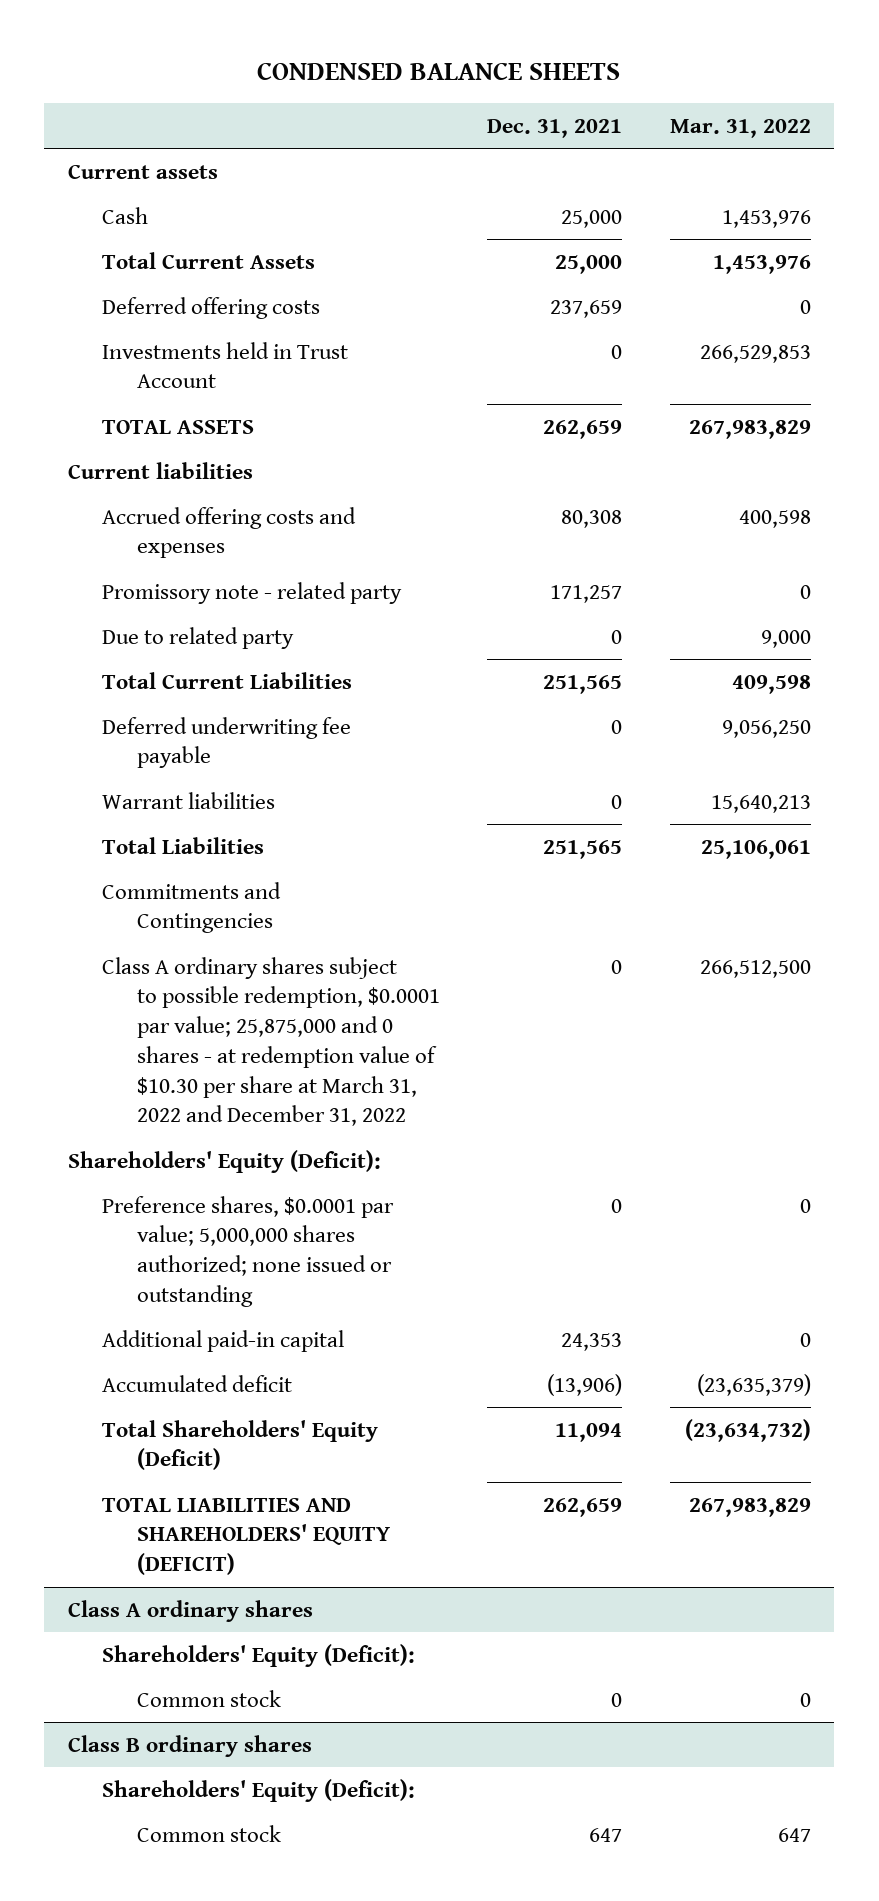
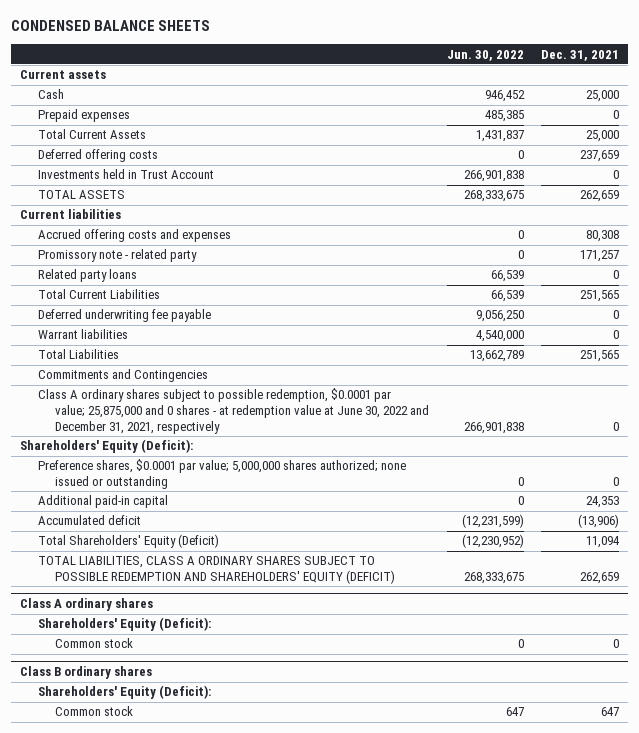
[669,119,811,139] Mar. 31, 2022 -> none
none -> [446,49,524,61] Jun. 30, 2022
none -> [37,109,130,123] Prepaid expenses
[102,626,295,649] Due to related party -> [37,269,137,283] Related party loans
[102,956,440,1127] Class A ordinary shares subject to possible redemption, $0.0001 par value; 25,875,000 and 0 shares - at redemption value of $10.30 per share at March 31, 2022 and December 31, 2022 -> [37,388,430,434] Class A ordinary shares subject to possible redemption, $0.0001 par value; 25,875,000 and 0 shares - at redemption value at June 30, 2022 and December 31, 2021, respectively
[102,1497,390,1576] TOTAL LIABILITIES AND SHAREHOLDERS' EQUITY (DEFICIT) -> [37,556,396,585] TOTAL LIABILITIES, CLASS A ORDINARY SHARES SUBJECT TO POSSIBLE REDEMPTION AND SHAREHOLDERS' EQUITY (DEFICIT)

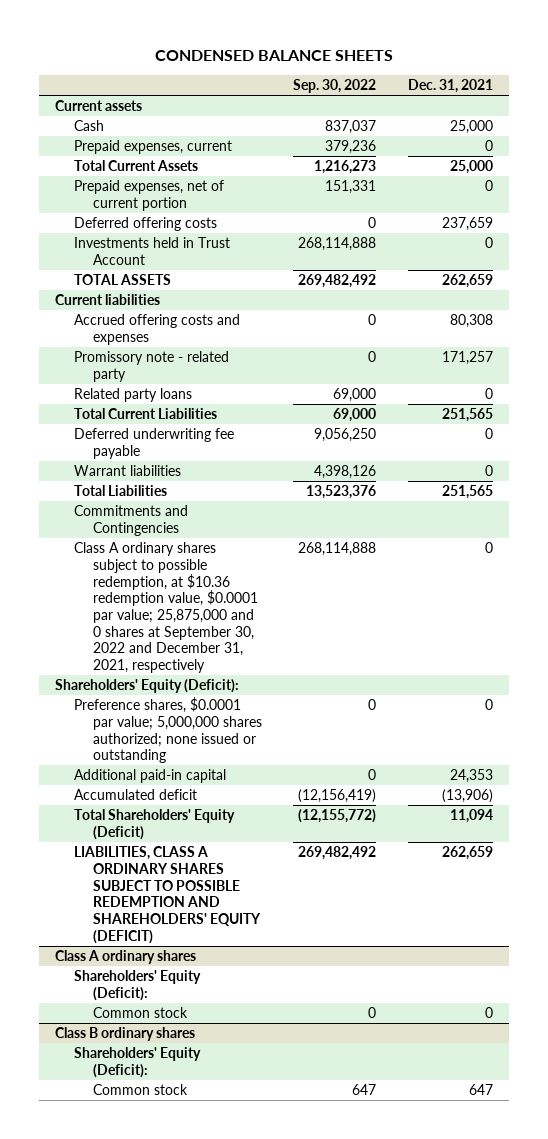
[446,49,524,61] Jun. 30, 2022 -> none
none -> [293,79,377,94] Sep. 30, 2022
[37,109,130,123] Prepaid expenses -> [73,140,232,155] Prepaid expenses, current
none -> [73,180,224,211] Prepaid expenses, net of current portion
[37,388,430,434] Class A ordinary shares subject to possible redemption, $0.0001 par value; 25,875,000 and 0 shares - at redemption value at June 30, 2022 and December 31, 2021, respectively -> [73,542,258,673] Class A ordinary shares subject to possible redemption, at $10.36 redemption value, $0.0001 par value; 25,875,000 and 0 shares at September 30, 2022 and December 31, 2021, respectively
[37,556,396,585] TOTAL LIABILITIES, CLASS A ORDINARY SHARES SUBJECT TO POSSIBLE REDEMPTION AND SHAREHOLDERS' EQUITY (DEFICIT) -> [73,846,261,944] LIABILITIES, CLASS A ORDINARY SHARES SUBJECT TO POSSIBLE REDEMPTION AND SHAREHOLDERS' EQUITY (DEFICIT)

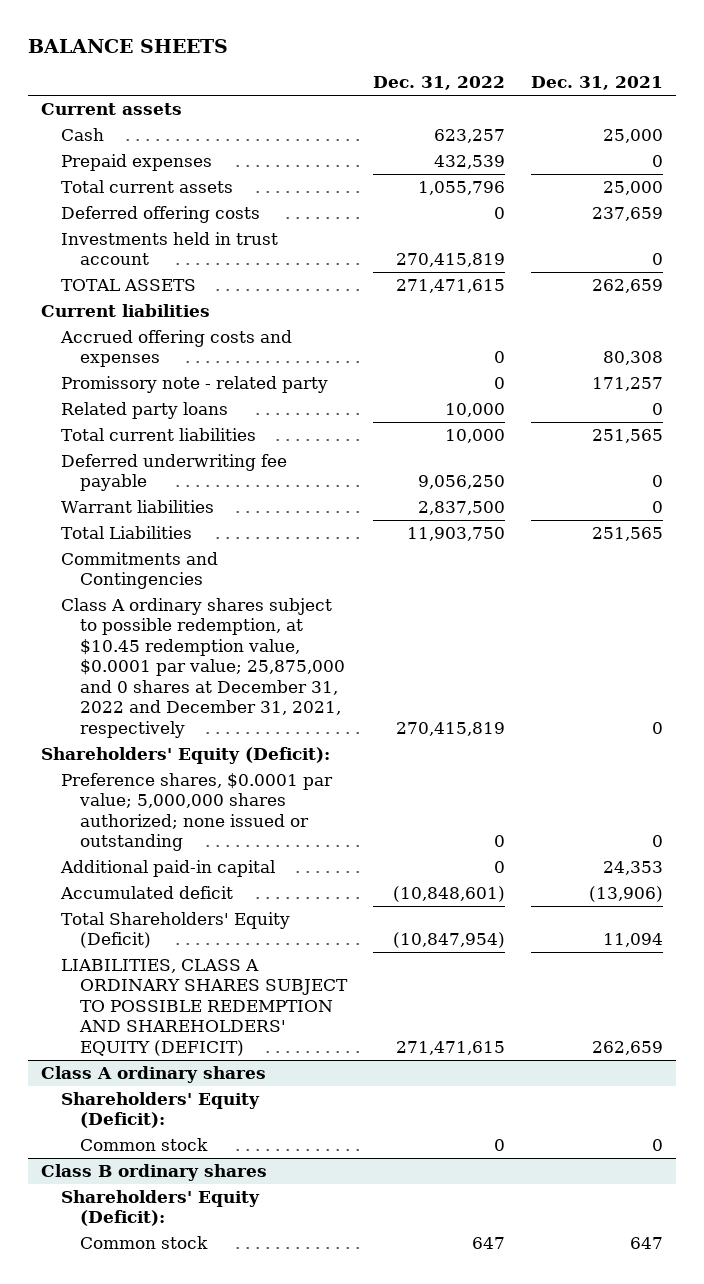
[154,49,393,61] CONDENSED BALANCE SHEETS -> [27,39,228,54] BALANCE SHEETS
[293,79,377,94] Sep. 30, 2022 -> none
none -> [373,76,506,91] Dec. 31, 2022
[73,180,224,211] Prepaid expenses, net of current portion -> none
[73,140,232,155] Prepaid expenses, current -> [60,153,212,171] Prepaid expenses
[73,160,198,172] Total Current Assets -> [60,179,233,193] Total current assets
[73,237,230,265] Investments held in Trust Account -> [60,231,278,266] Investments held in trust account
[73,408,217,420] Total Current Liabilities -> [60,427,256,441] Total current liabilities
[73,542,258,673] Class A ordinary shares subject to possible redemption, at $10.36 redemption value, $0.0001 par value; 25,875,000 and 0 shares at September 30, 2022 and December 31, 2021, respectively -> [60,597,346,738] Class A ordinary shares subject to possible redemption, at $10.45 redemption value, $0.0001 par value; 25,875,000 and 0 shares at December 31, 2022 and December 31, 2021, respectively

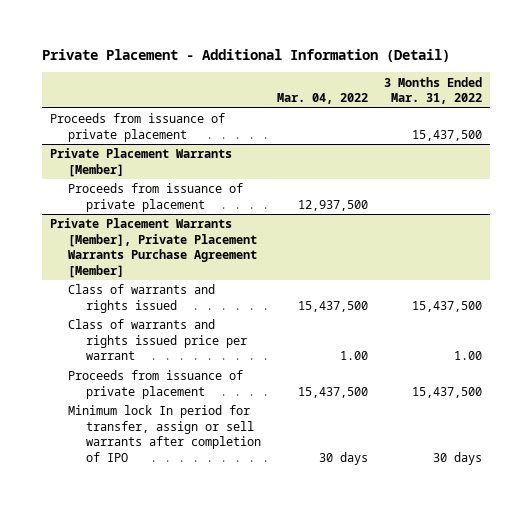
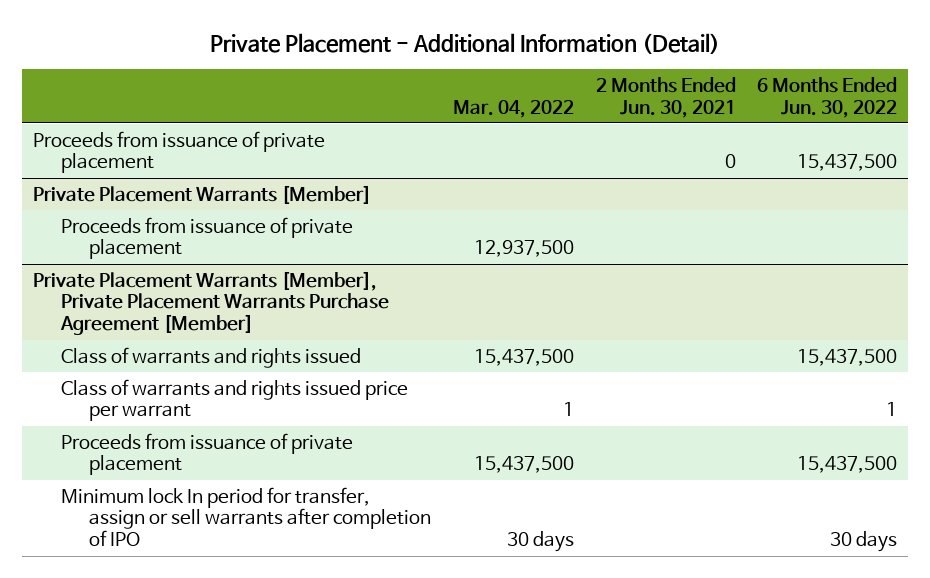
[383,76,482,105] 3 Months Ended Mar. 31, 2022 -> none
none -> [595,76,736,118] 2 Months Ended Jun. 30, 2021
none -> [757,76,898,118] 6 Months Ended Jun. 30, 2022
[340,351,369,361] 1.00 -> [562,402,574,417] 1

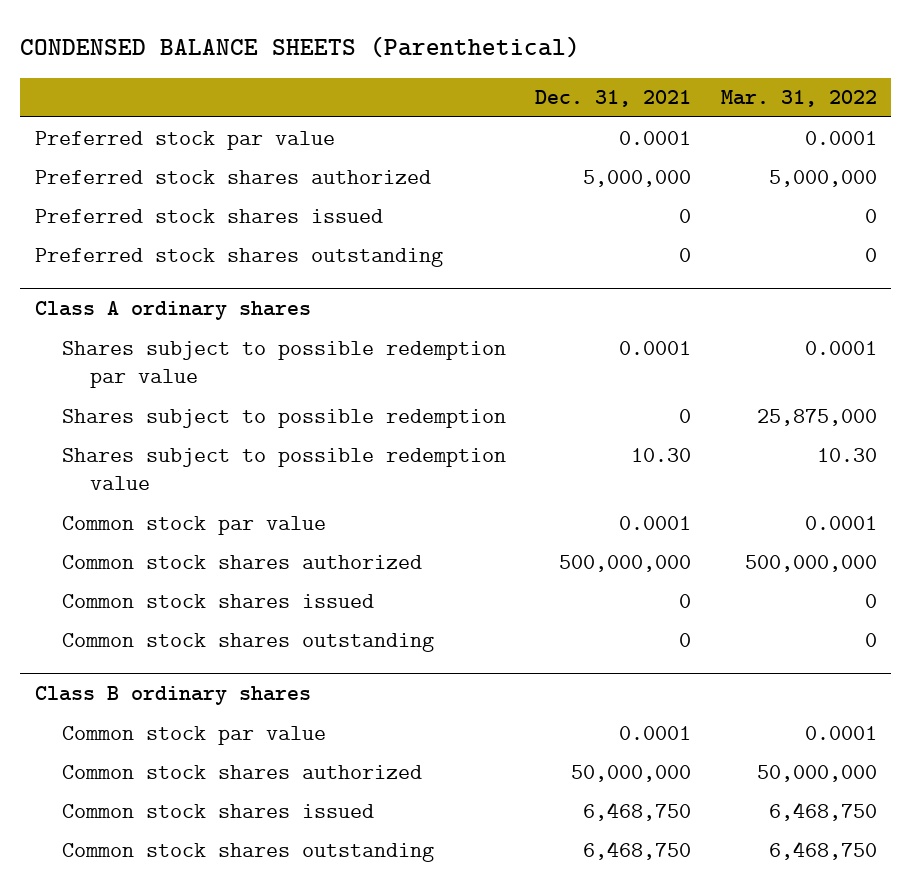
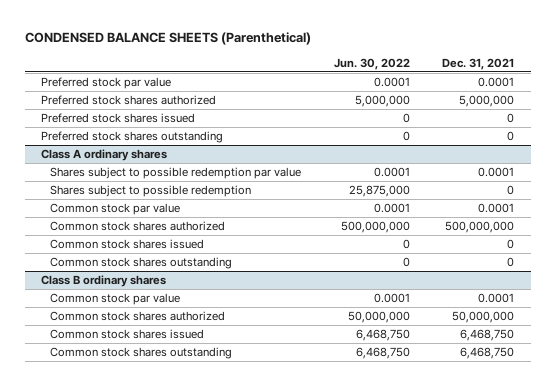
[720,90,877,108] Mar. 31, 2022 -> none
none -> [333,57,410,70] Jun. 30, 2022
[62,447,507,491] Shares subject to possible redemption value -> none

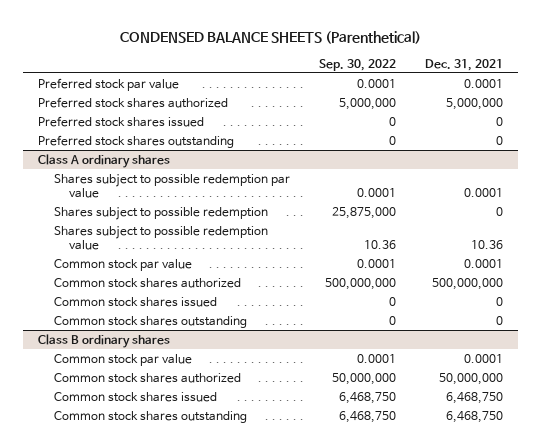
[333,57,410,70] Jun. 30, 2022 -> none
none -> [318,58,396,71] Sep. 30, 2022
none -> [53,225,268,250] Shares subject to possible redemption value

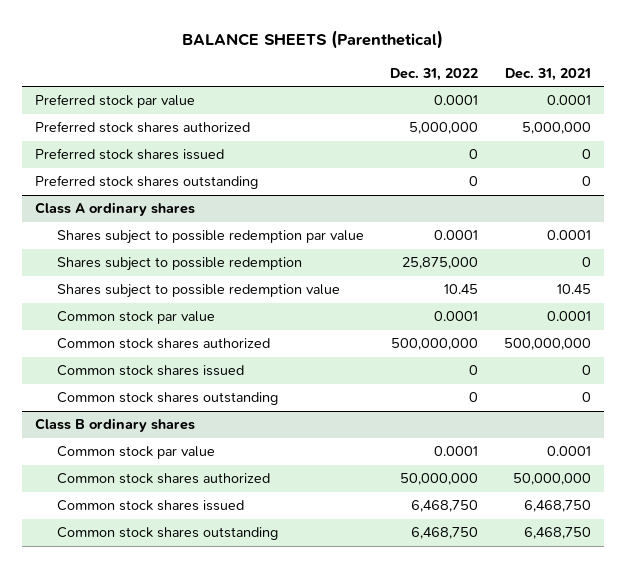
[119,30,421,44] CONDENSED BALANCE SHEETS (Parenthetical) -> [182,29,444,49] BALANCE SHEETS (Parenthetical)
[318,58,396,71] Sep. 30, 2022 -> none
none -> [390,67,479,81] Dec. 31, 2022
[470,239,503,249] 10.36 -> [556,284,591,295] 10.45

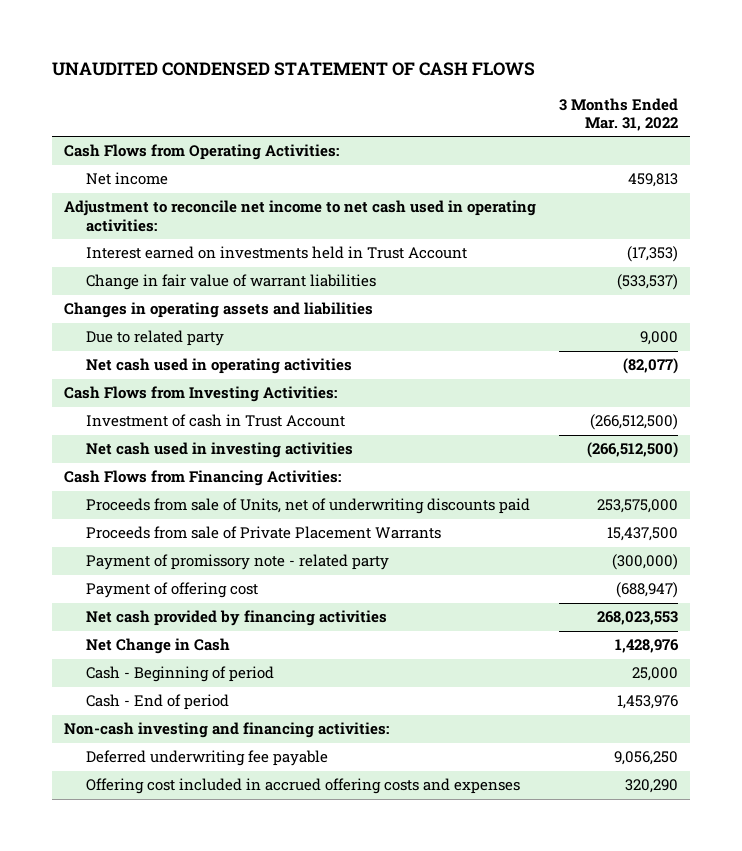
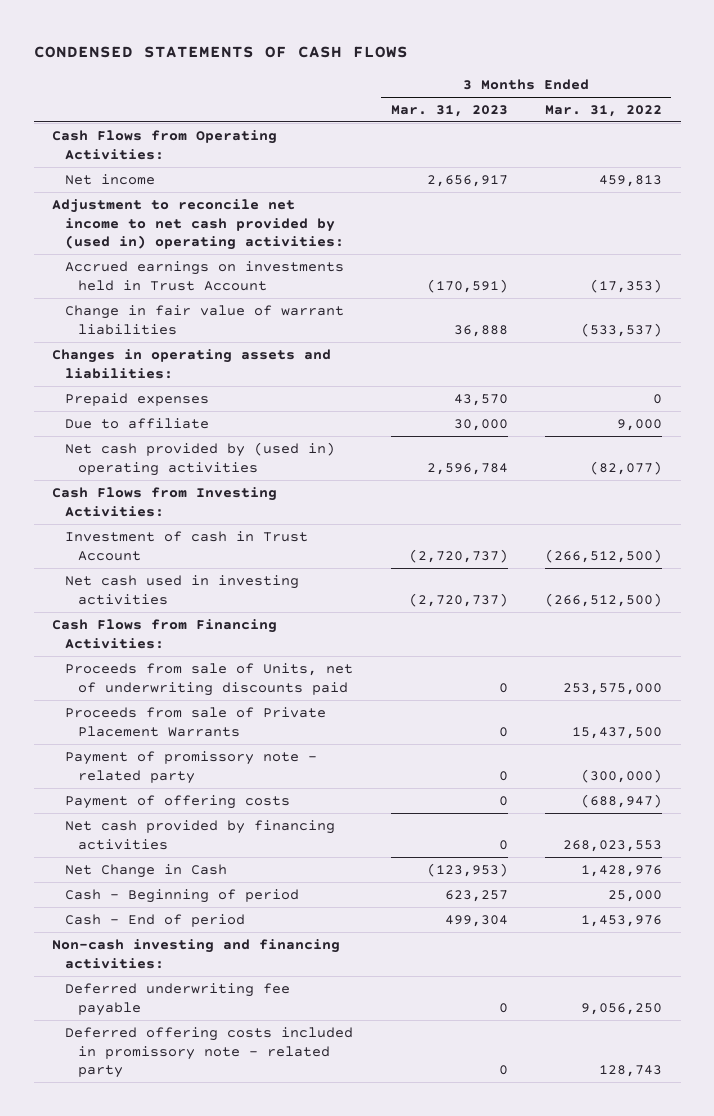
[51,62,535,77] UNAUDITED CONDENSED STATEMENT OF CASH FLOWS -> [33,46,408,59] CONDENSED STATEMENTS OF CASH FLOWS
none -> [390,104,508,117] Mar. 31, 2023
[63,200,536,232] Adjustment to reconcile net income to net cash used in operating activities: -> [52,198,345,251] Adjustment to reconcile net income to net cash provided by (used in) operating activities:
[86,246,468,260] Interest earned on investments held in Trust Account -> [65,260,345,291] Accrued earnings on investments held in Trust Account
[86,330,225,347] Due to related party -> none
[63,302,373,319] Changes in operating assets and liabilities -> [52,348,332,379] Changes in operating assets and liabilities:
none -> [65,392,210,406] Prepaid expenses
none -> [65,417,210,429] Due to affiliate
[86,358,353,375] Net cash used in operating activities -> [65,441,336,476] Net cash provided by (used in) operating activities
[86,582,259,599] Payment of offering cost -> [65,794,291,809] Payment of offering costs
[86,778,521,795] Offering cost included in accrued offering costs and expenses -> none
none -> [65,1026,354,1079] Deferred offering costs included in promissory note - related party

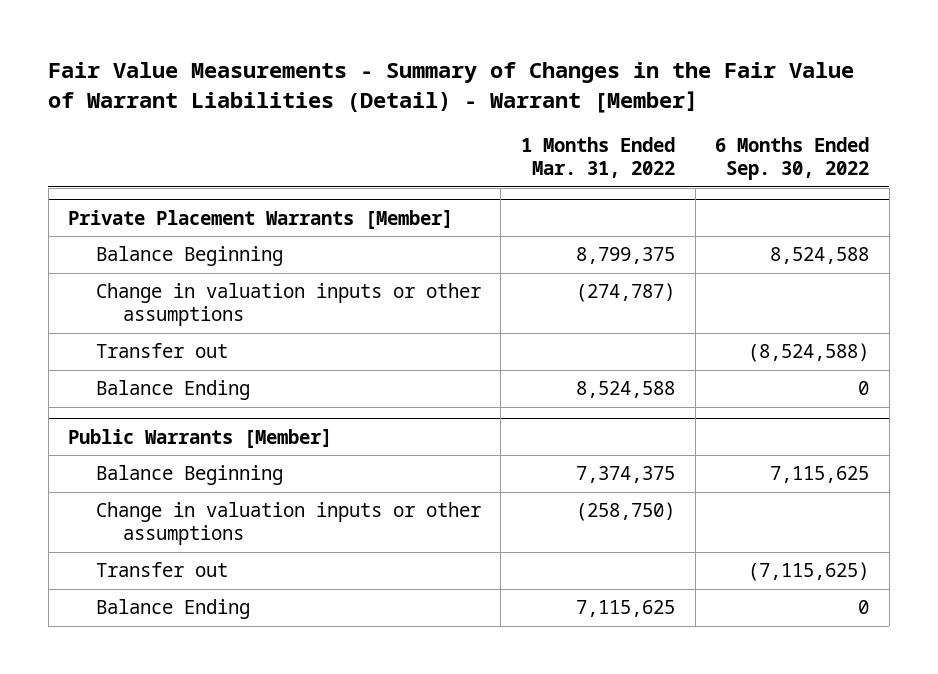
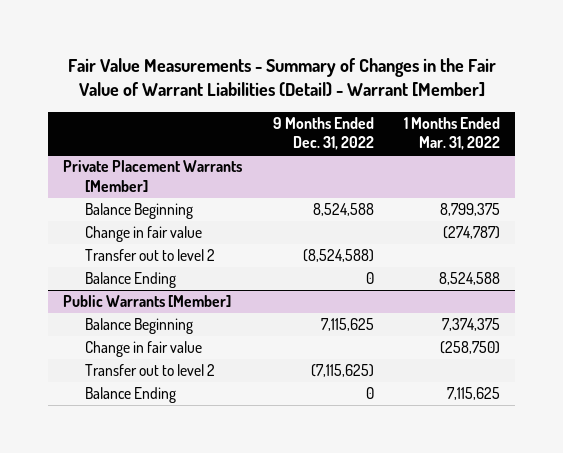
[715,137,870,181] 6 Months Ended Sep. 30, 2022 -> none
none -> [272,116,374,151] 9 Months Ended Dec. 31, 2022
[95,283,481,327] Change in valuation inputs or other assumptions -> [85,226,203,243] Change in fair value
[95,343,228,359] Transfer out -> [85,249,216,262] Transfer out to level 2
[95,502,481,546] Change in valuation inputs or other assumptions -> [85,341,203,358] Change in fair value
[95,562,228,578] Transfer out -> [85,364,216,377] Transfer out to level 2

